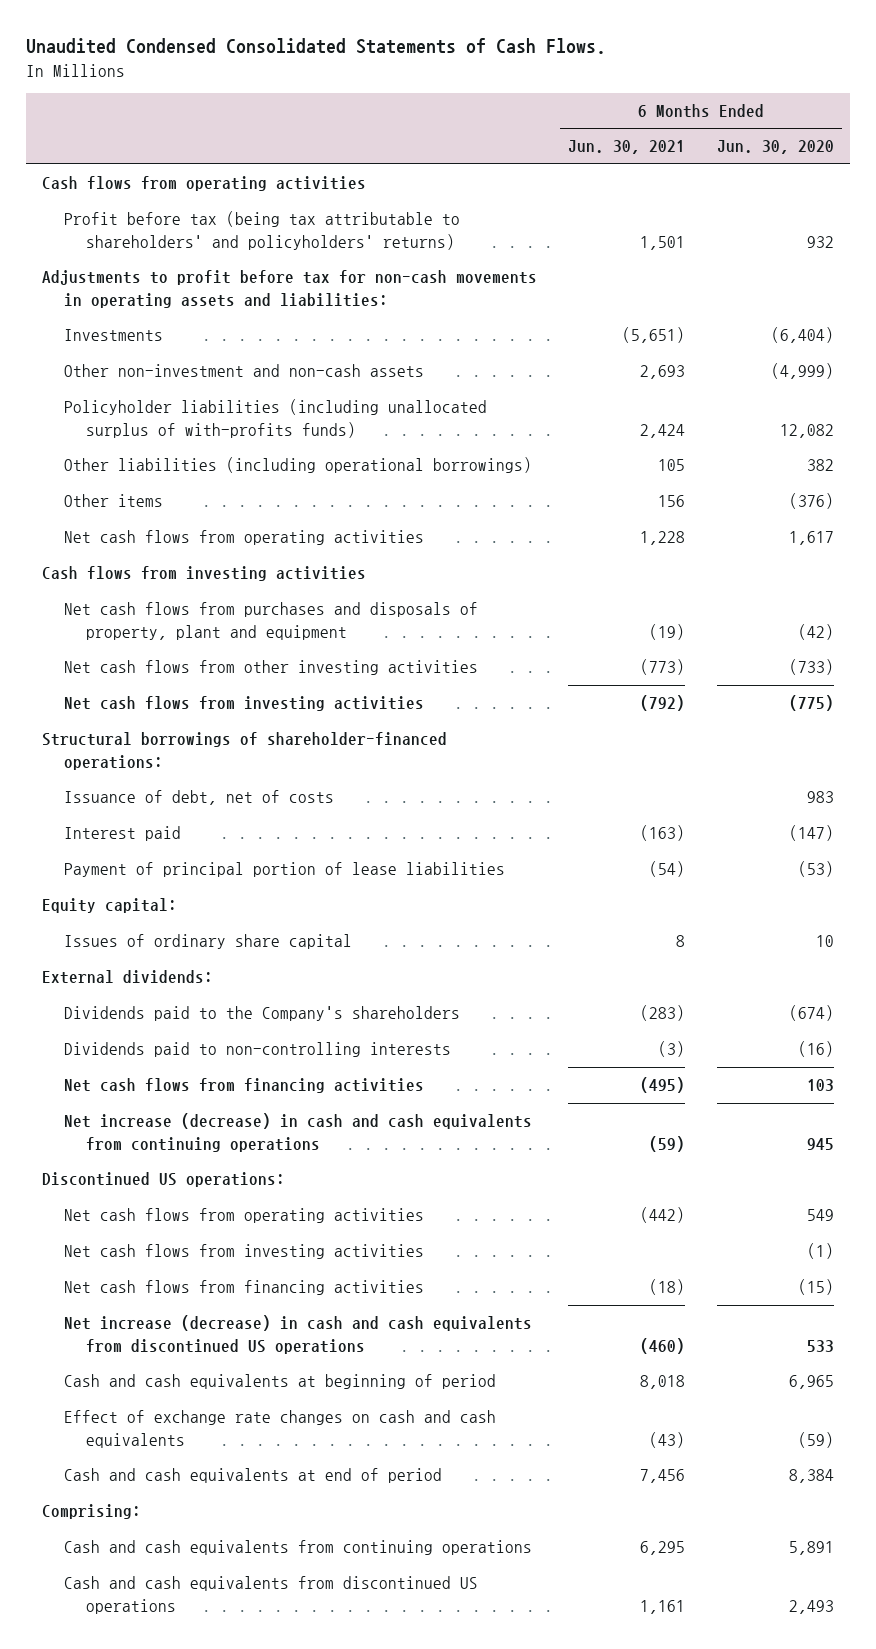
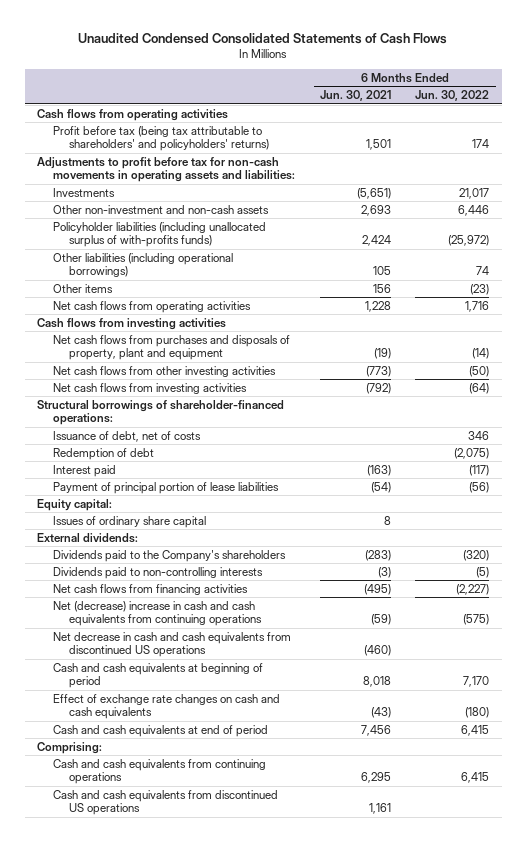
[25,38,606,55] Unaudited Condensed Consolidated Statements of Cash Flows. -> [78,32,448,44] Unaudited Condensed Consolidated Statements of Cash Flows
[717,140,835,155] Jun. 30, 2020 -> none
none -> [415,90,490,102] Jun. 30, 2022
none -> [53,447,155,460] Redemption of debt
[41,1172,285,1188] Discontinued US operations: -> none
[63,1208,424,1224] Net cash flows from operating activities -> none
[63,1244,424,1260] Net cash flows from investing activities -> none
[63,1280,424,1296] Net cash flows from financing activities -> none
[63,1113,532,1152] Net increase (decrease) in cash and cash equivalents from continuing operations -> [53,600,262,626] Net (decrease) increase in cash and cash equivalents from continuing operations
[63,1315,532,1354] Net increase (decrease) in cash and cash equivalents from discontinued US operations -> [53,631,292,657] Net decrease in cash and cash equivalents from discontinued US operations

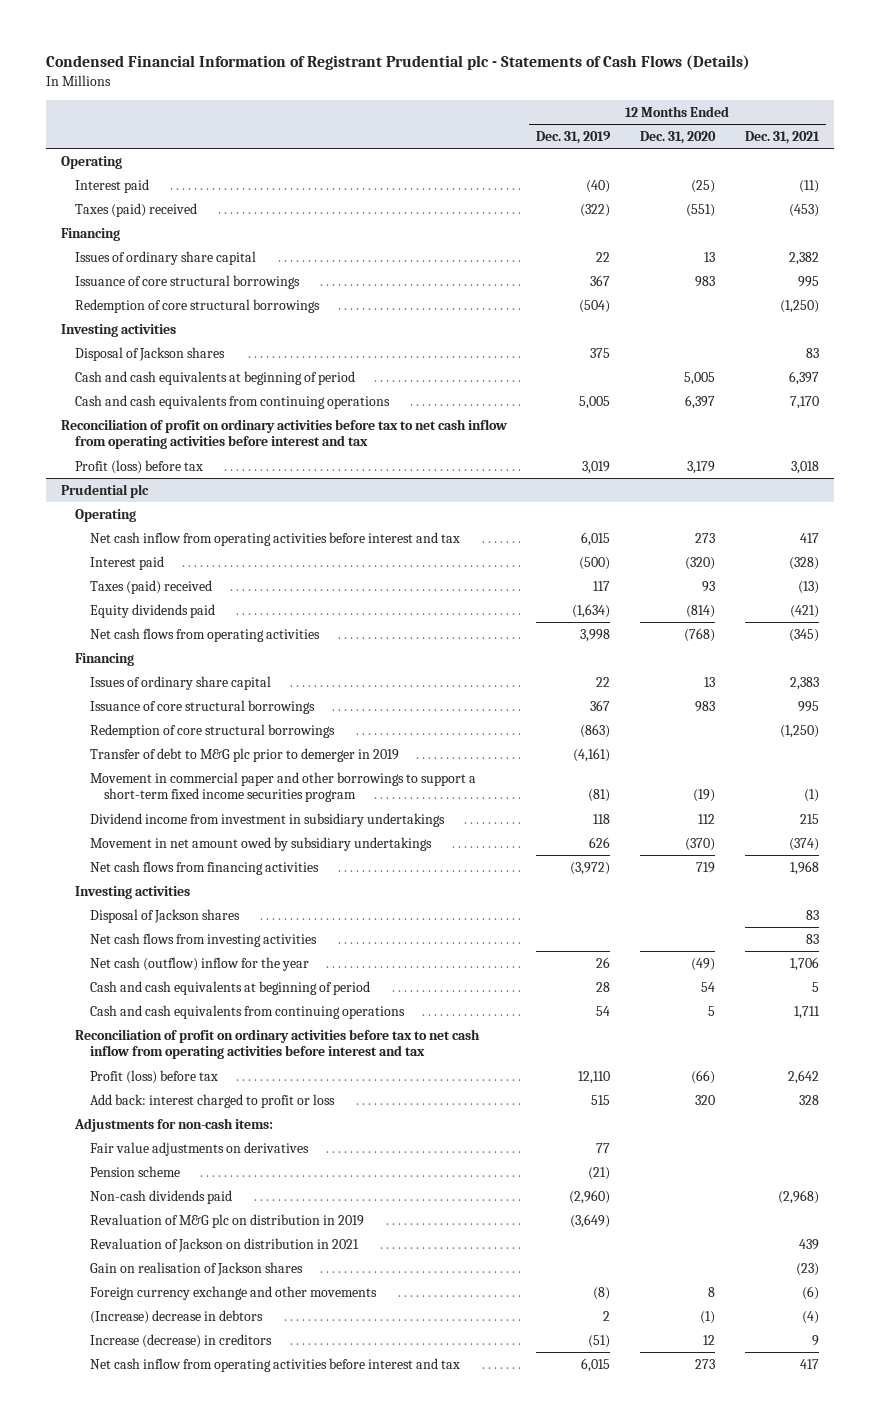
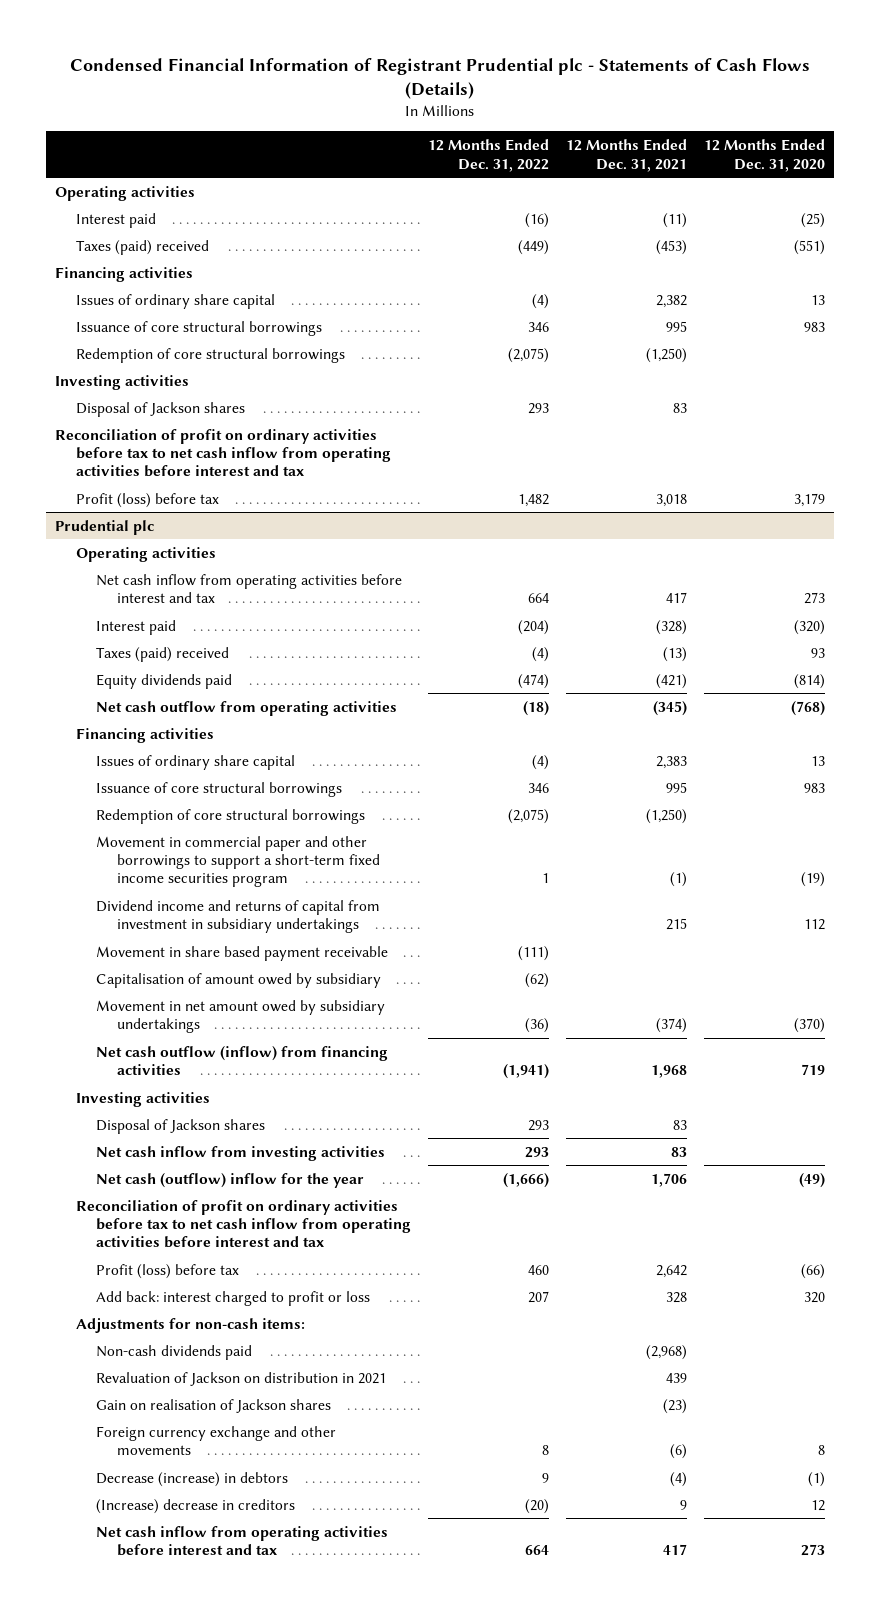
[536,131,612,145] Dec. 31, 2019 -> none
none -> [428,139,550,172] 12 Months Ended Dec. 31, 2022
[60,155,122,169] Operating -> [54,185,195,201] Operating activities
[60,227,120,241] Financing -> [54,266,193,282] Financing activities
[75,370,356,385] Cash and cash equivalents at beginning of period -> none
[75,394,391,409] Cash and cash equivalents from continuing operations -> none
[75,508,137,522] Operating -> [75,546,216,562] Operating activities
[89,627,320,642] Net cash flows from operating activities -> [96,700,398,716] Net cash outflow from operating activities
[75,652,135,666] Financing -> [75,727,214,743] Financing activities
[89,747,399,762] Transfer of debt to M&G plc prior to demerger in 2019 -> none
[89,812,445,827] Dividend income from investment in subsidiary undertakings -> [96,899,381,934] Dividend income and returns of capital from investment in subsidiary undertakings
none -> [96,945,389,961] Movement in share based payment receivable
none -> [96,972,382,988] Capitalisation of amount owed by subsidiary
[89,860,319,875] Net cash flows from financing activities -> [96,1045,389,1076] Net cash outflow (inflow) from financing activities
[89,932,317,947] Net cash flows from investing activities -> [96,1145,386,1161] Net cash inflow from investing activities
[89,980,370,995] Cash and cash equivalents at beginning of period -> none
[89,1004,405,1019] Cash and cash equivalents from continuing operations -> none
[89,1141,309,1156] Fair value adjustments on derivatives -> none
[89,1165,180,1177] Pension scheme -> none
[89,1213,364,1228] Revaluation of M&G plc on distribution in 2019 -> none
[89,1309,263,1324] (Increase) decrease in debtors -> [96,1471,289,1487] Decrease (increase) in debtors
[89,1333,272,1348] Increase (decrease) in creditors -> [96,1498,296,1514] (Increase) decrease in creditors

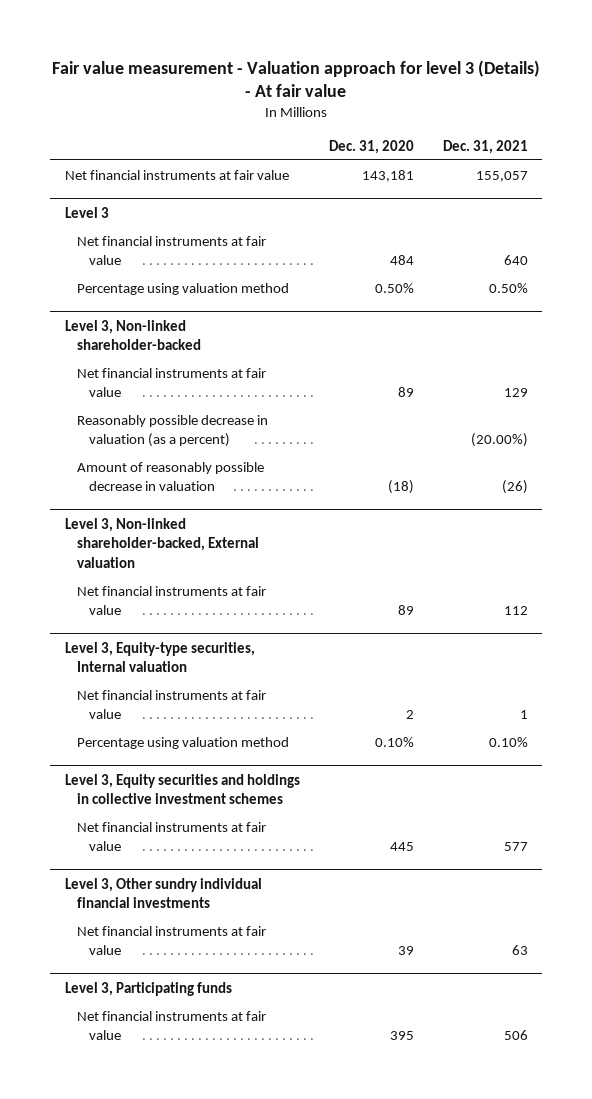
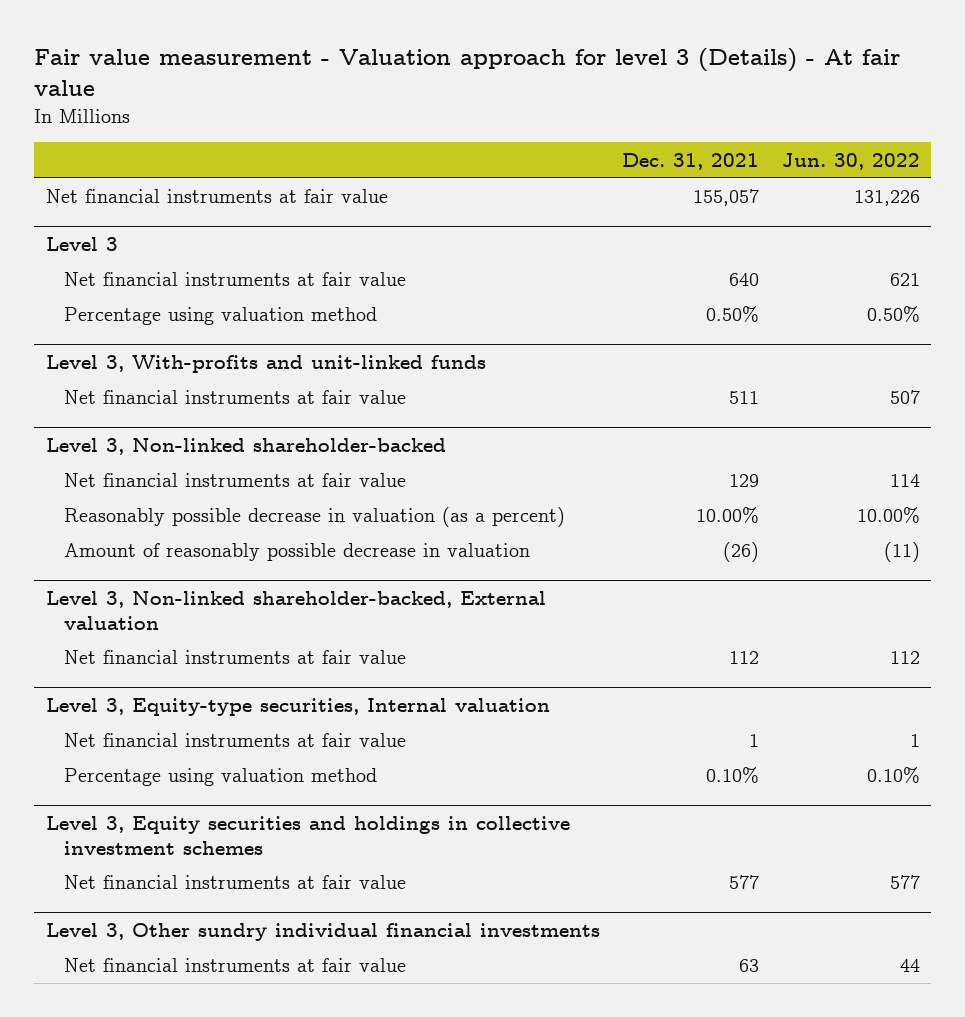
[328,139,414,154] Dec. 31, 2020 -> none
none -> [781,152,920,170] Jun. 30, 2022
none -> [45,354,486,373] Level 3, With-profits and unit-linked funds
none -> [63,390,406,405] Net financial instruments at fair value
[470,433,528,448] (20.00%) -> [696,507,760,524] 10.00%
[64,981,232,996] Level 3, Participating funds -> none
[76,1010,266,1041] Net financial instruments at fair value -> none

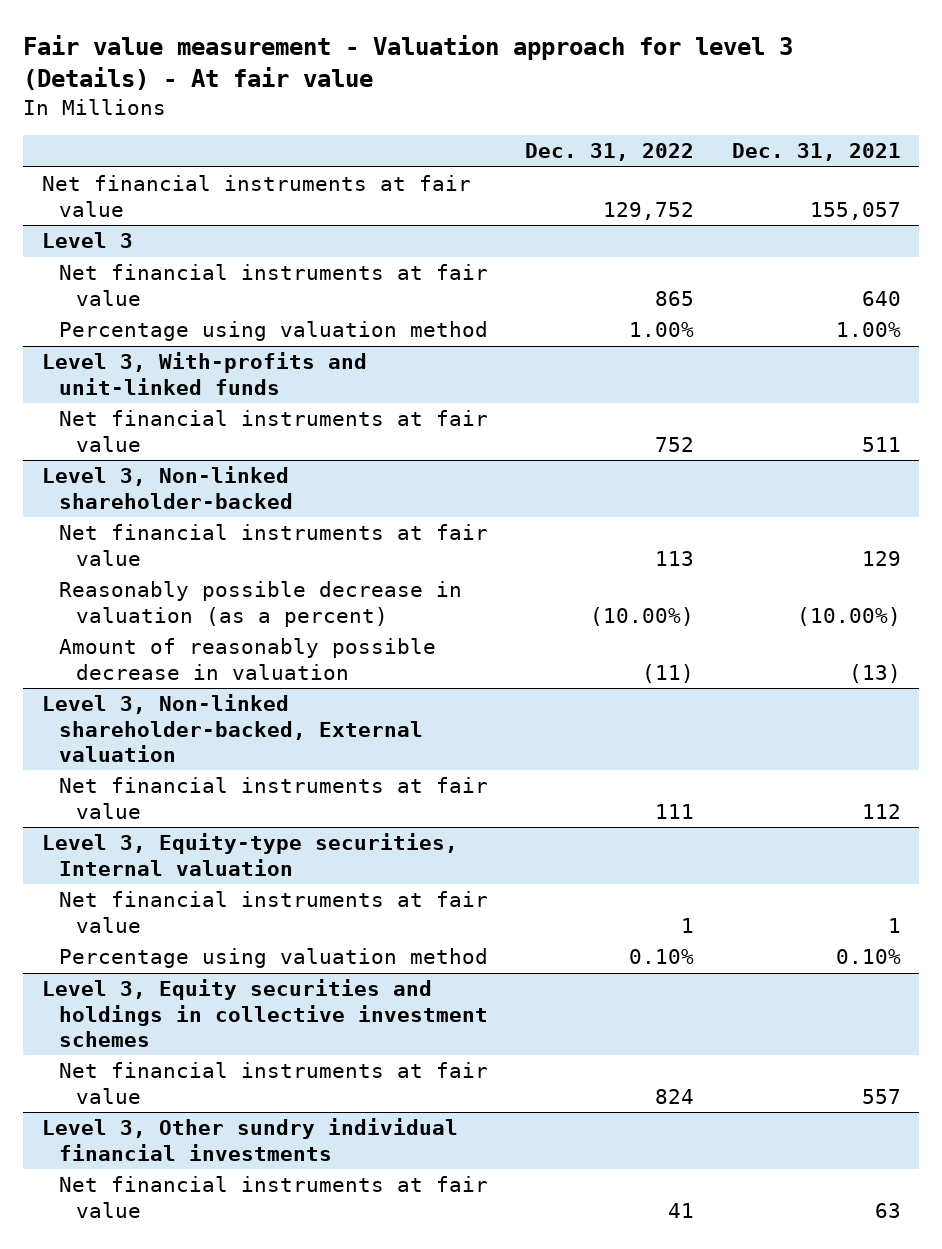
[781,152,920,170] Jun. 30, 2022 -> none
none -> [525,143,695,162] Dec. 31, 2022
[706,306,760,323] 0.50% -> [835,322,901,338] 1.00%
[696,507,760,524] 10.00% -> [796,606,901,626] (10.00%)
[723,542,760,563] (26) -> [848,663,901,683] (13)
[729,875,760,890] 577 -> [861,1088,901,1104] 557

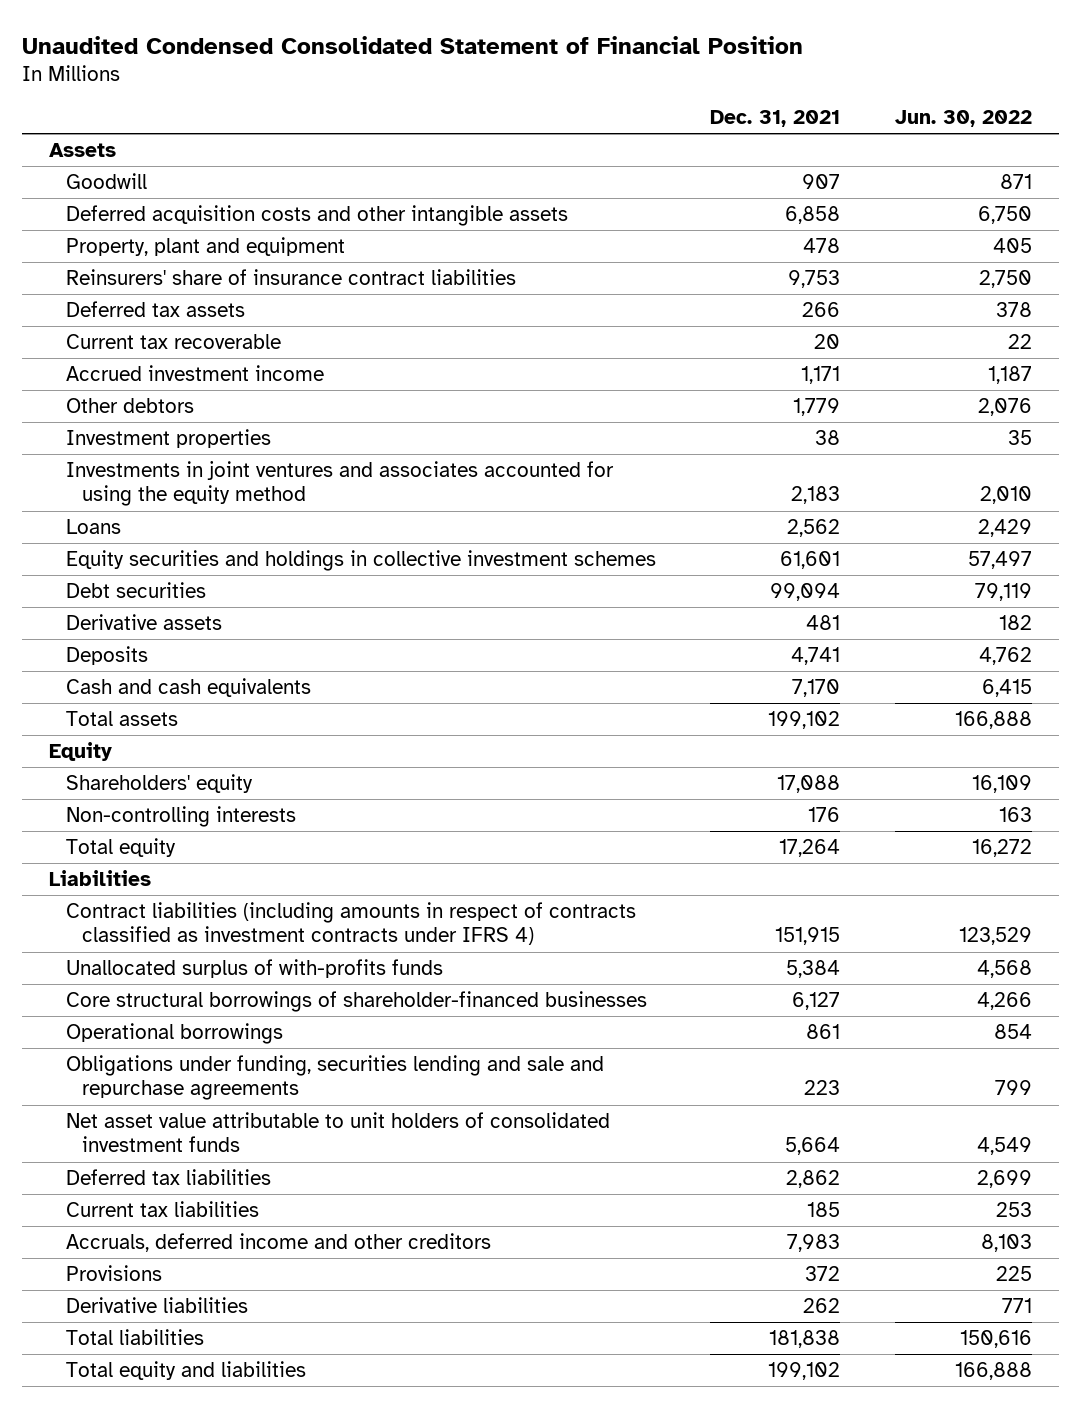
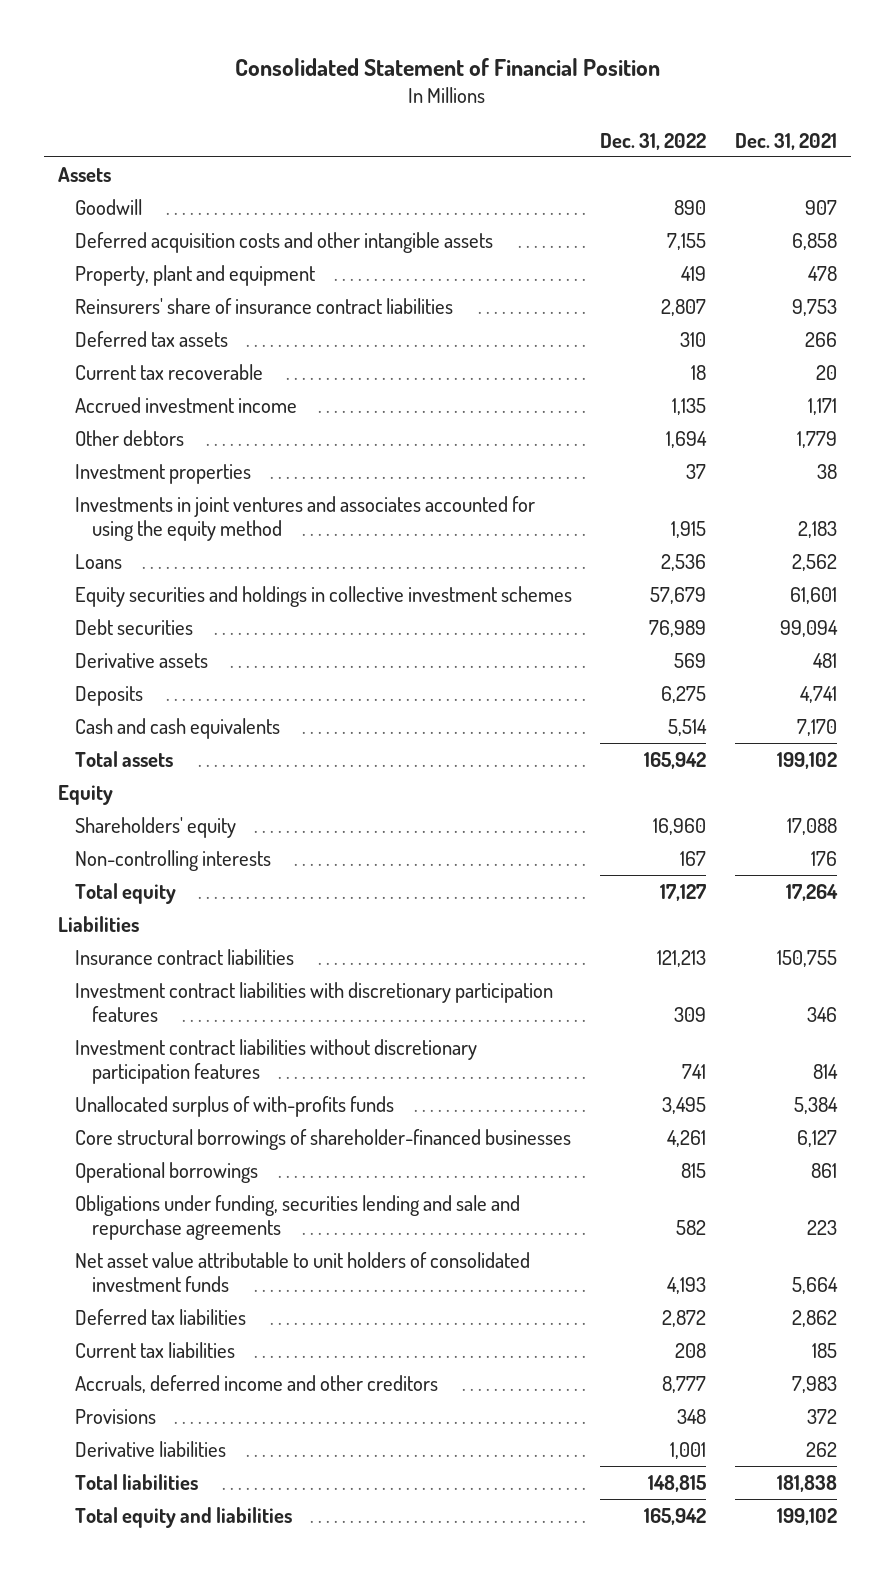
[22,35,804,54] Unaudited Condensed Consolidated Statement of Financial Position -> [235,57,661,76] Consolidated Statement of Financial Position
[894,110,1032,128] Jun. 30, 2022 -> none
none -> [600,132,707,150] Dec. 31, 2022
[65,901,636,946] Contract liabilities (including amounts in respect of contracts classified as investment contracts under IFRS 4) -> none
none -> [75,948,295,965] Insurance contract liabilities
none -> [75,981,554,1022] Investment contract liabilities with discretionary participation features
none -> [75,1038,478,1084] Investment contract liabilities without discretionary participation features

